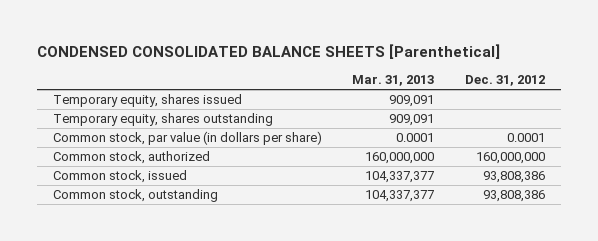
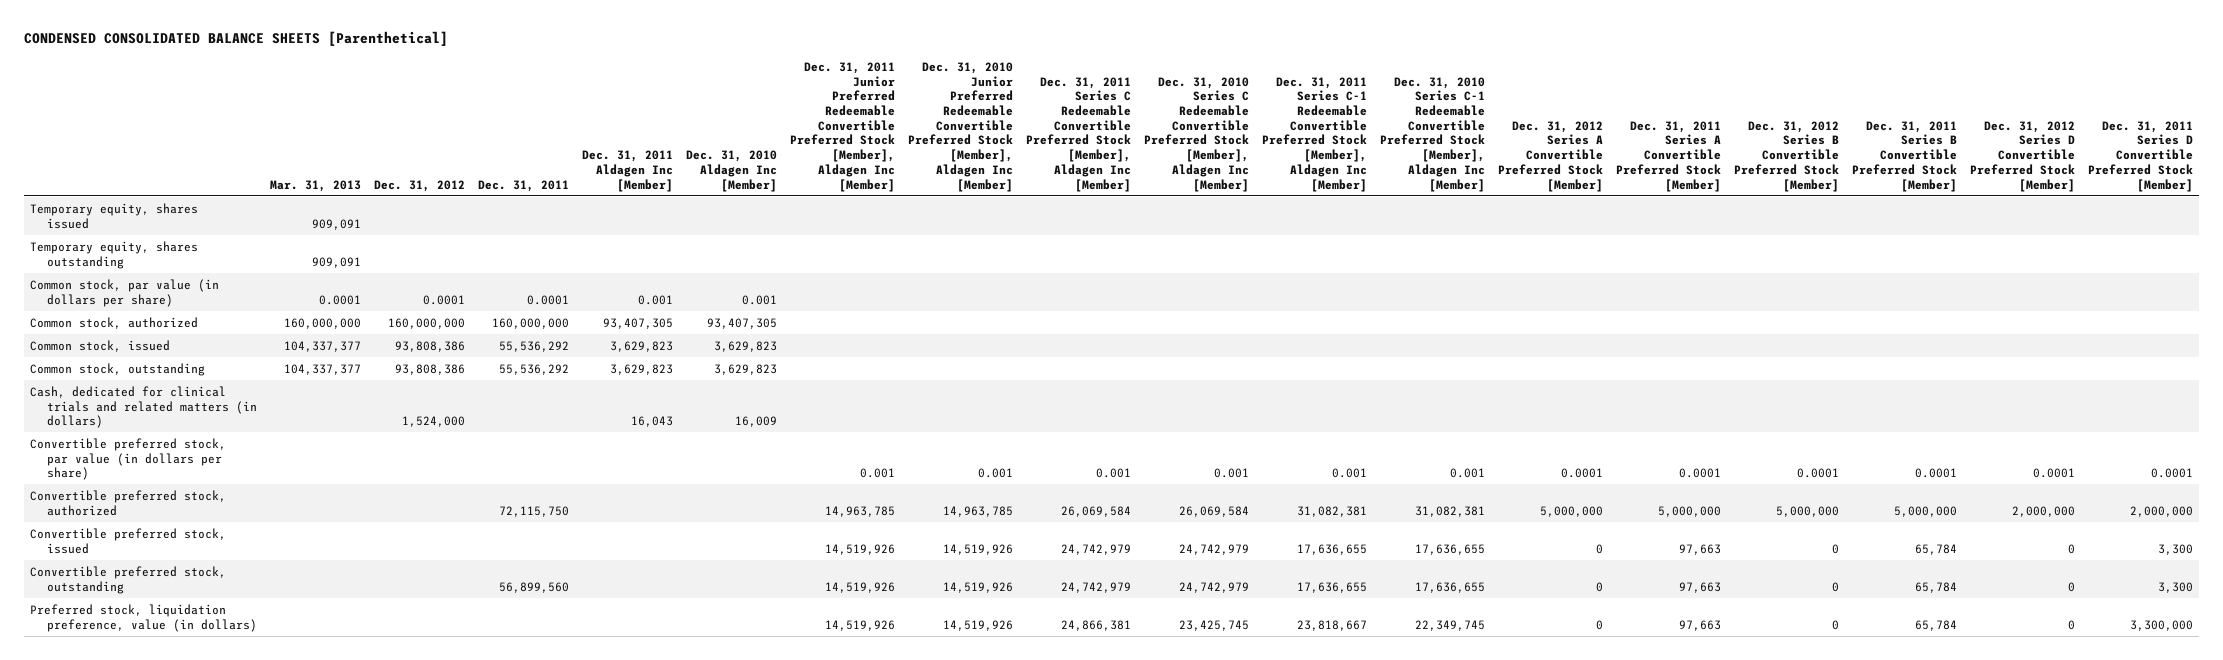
none -> [478,179,570,192] Dec. 31, 2011
none -> [582,150,674,192] Dec. 31, 2011 Aldagen Inc [Member]
none -> [686,150,778,192] Dec. 31, 2010 Aldagen Inc [Member]
none -> [790,61,896,192] Dec. 31, 2011 Junior Preferred Redeemable Convertible Preferred Stock [Member], Aldagen Inc [Member]
none -> [908,61,1014,192] Dec. 31, 2010 Junior Preferred Redeemable Convertible Preferred Stock [Member], Aldagen Inc [Member]
none -> [1025,76,1131,192] Dec. 31, 2011 Series C Redeemable Convertible Preferred Stock [Member], Aldagen Inc [Member]
none -> [1143,76,1249,192] Dec. 31, 2010 Series C Redeemable Convertible Preferred Stock [Member], Aldagen Inc [Member]
none -> [1261,76,1367,192] Dec. 31, 2011 Series C-1 Redeemable Convertible Preferred Stock [Member], Aldagen Inc [Member]
none -> [1379,76,1485,192] Dec. 31, 2010 Series C-1 Redeemable Convertible Preferred Stock [Member], Aldagen Inc [Member]
none -> [1497,120,1603,192] Dec. 31, 2012 Series A Convertible Preferred Stock [Member]
none -> [1615,120,1721,192] Dec. 31, 2011 Series A Convertible Preferred Stock [Member]
none -> [1733,120,1839,192] Dec. 31, 2012 Series B Convertible Preferred Stock [Member]
none -> [1851,120,1957,192] Dec. 31, 2011 Series B Convertible Preferred Stock [Member]
none -> [1969,120,2075,192] Dec. 31, 2012 Series D Convertible Preferred Stock [Member]
none -> [2087,120,2193,192] Dec. 31, 2011 Series D Convertible Preferred Stock [Member]
none -> [30,385,258,429] Cash, dedicated for clinical trials and related matters (in dollars)
none -> [30,437,227,481] Convertible preferred stock, par value (in dollars per share)
none -> [30,489,227,516] Convertible preferred stock, authorized
none -> [30,527,227,554] Convertible preferred stock, issued
none -> [30,565,227,594] Convertible preferred stock, outstanding
none -> [30,603,258,632] Preferred stock, liquidation preference, value (in dollars)

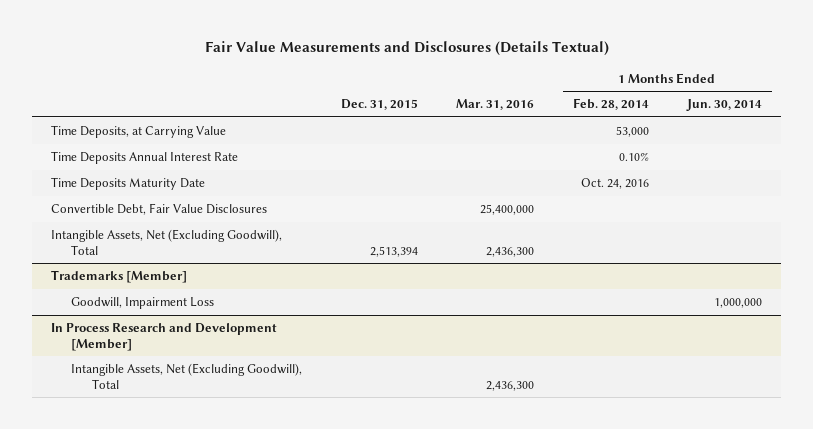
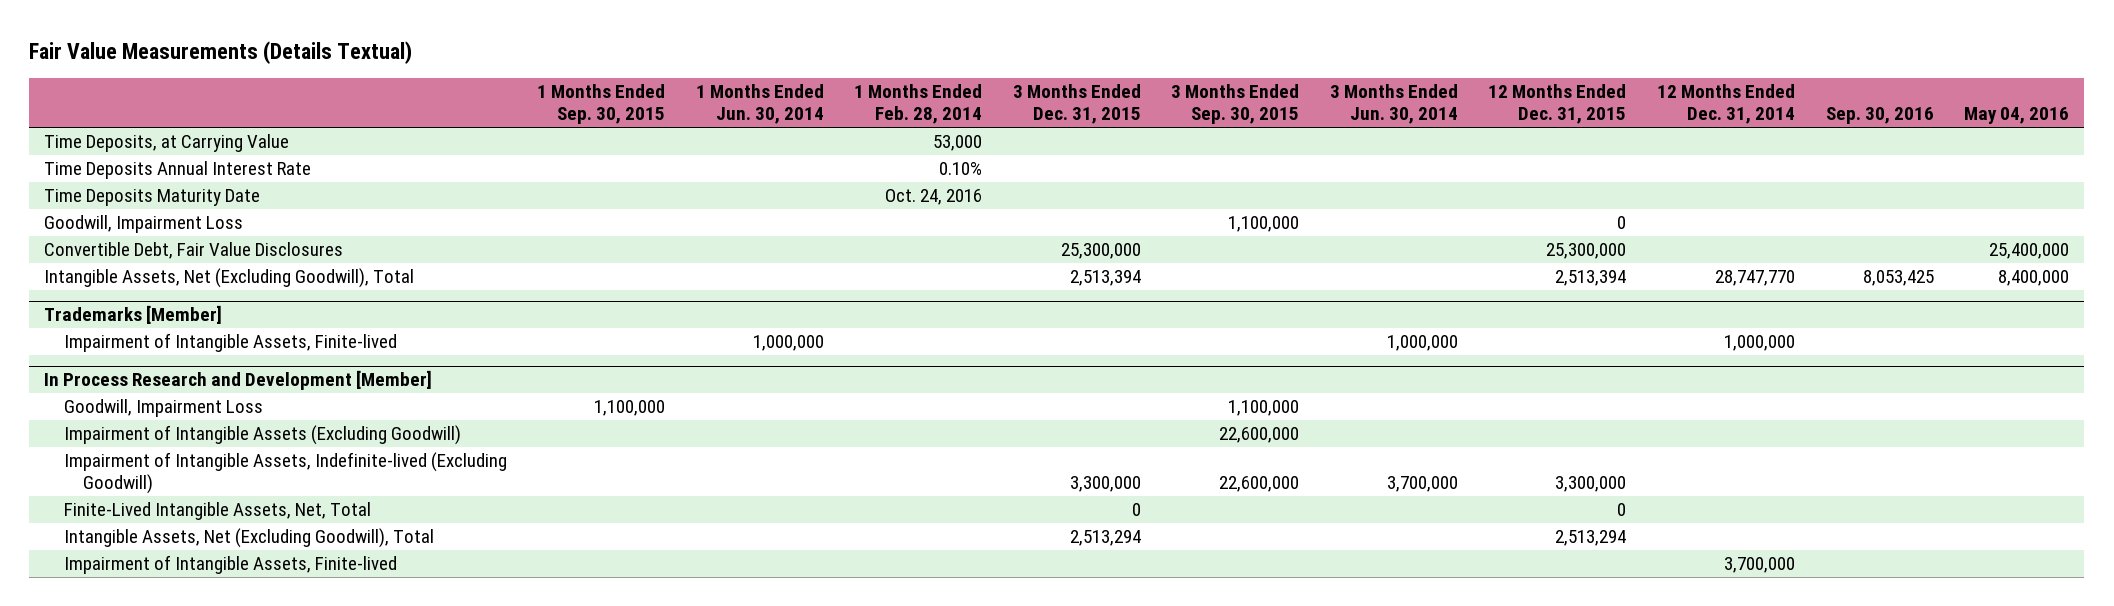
[204,41,609,57] Fair Value Measurements and Disclosures (Details Textual) -> [29,40,413,64] Fair Value Measurements (Details Textual)
[340,99,418,111] Dec. 31, 2015 -> none
[456,99,535,111] Mar. 31, 2016 -> none
none -> [537,84,666,125] 1 Months Ended Sep. 30, 2015
none -> [1012,84,1141,125] 3 Months Ended Dec. 31, 2015
none -> [1171,84,1300,125] 3 Months Ended Sep. 30, 2015
none -> [1329,84,1458,125] 3 Months Ended Jun. 30, 2014
none -> [1488,84,1627,125] 12 Months Ended Dec. 31, 2015
none -> [1657,84,1796,125] 12 Months Ended Dec. 31, 2014
none -> [1825,107,1934,125] Sep. 30, 2016
none -> [1964,107,2070,125] May 04, 2016
none -> [44,215,244,234] Goodwill, Impairment Loss
[71,297,215,310] Goodwill, Impairment Loss -> none
none -> [63,333,397,353] Impairment of Intangible Assets, Finite-lived
none -> [63,399,263,418] Goodwill, Impairment Loss
none -> [63,425,461,446] Impairment of Intangible Assets (Excluding Goodwill)
none -> [63,452,507,495] Impairment of Intangible Assets, Indefinite-lived (Excluding Goodwill)
none -> [63,502,371,521] Finite-Lived Intangible Assets, Net, Total
none -> [63,555,397,575] Impairment of Intangible Assets, Finite-lived

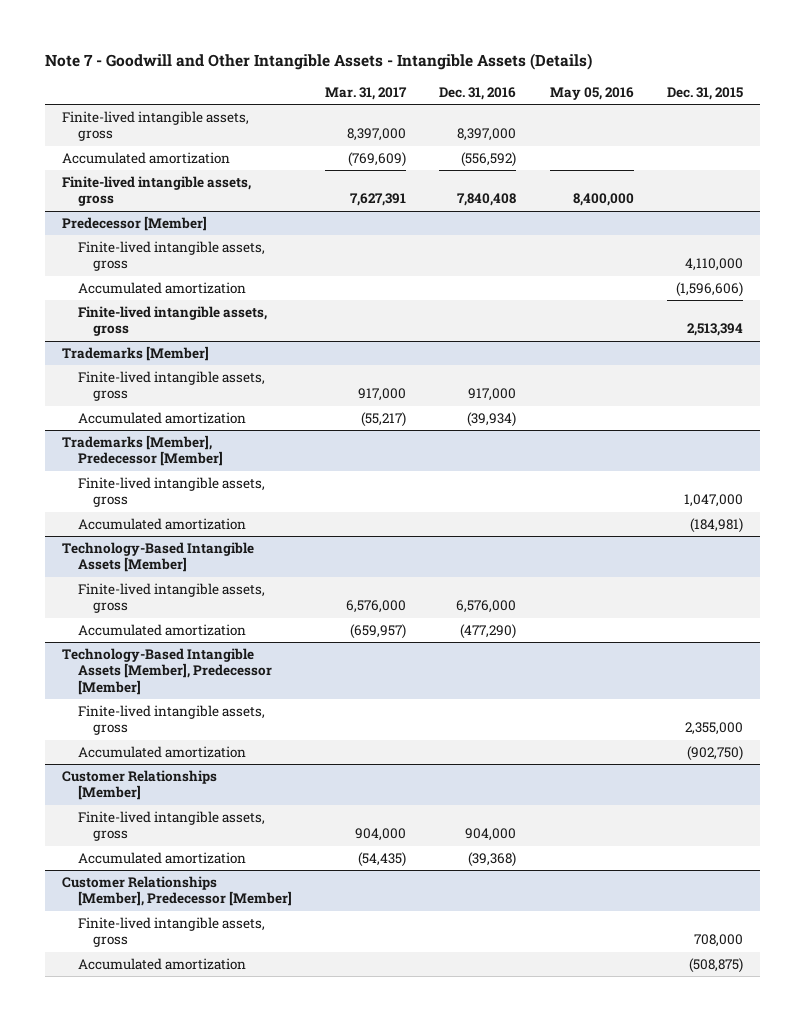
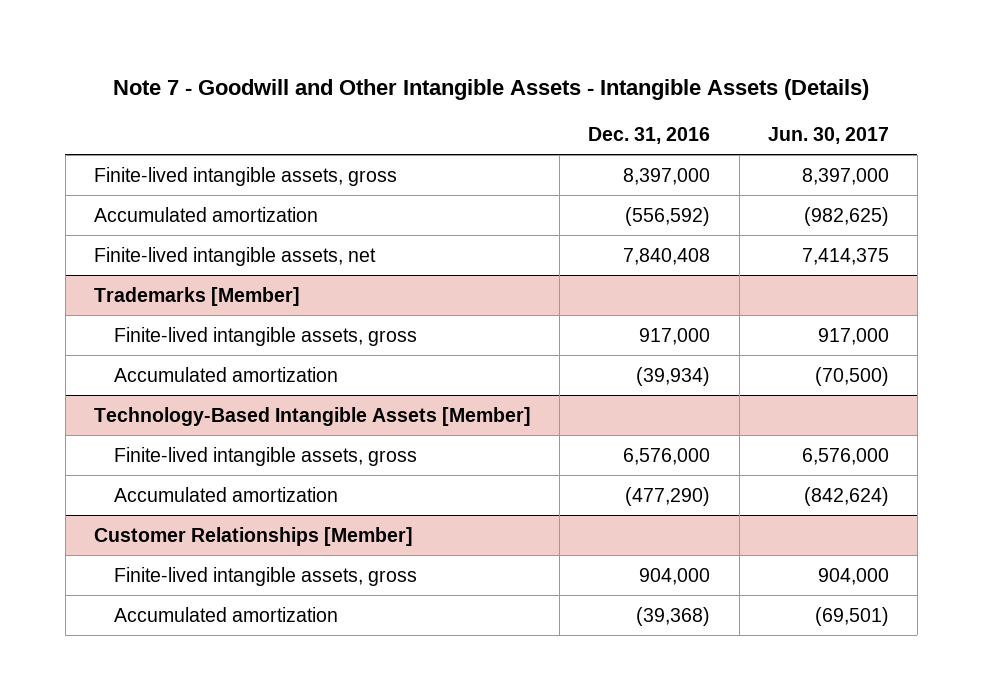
[324,86,407,100] Mar. 31, 2017 -> none
[549,86,634,100] May 05, 2016 -> none
[666,86,743,100] Dec. 31, 2015 -> none
none -> [767,127,889,145] Jun. 30, 2017
[62,215,208,231] Predecessor [Member] -> none
[77,240,265,272] Finite-lived intangible assets, gross -> none
[77,281,246,294] Accumulated amortization -> none
[77,305,267,337] Finite-lived intangible assets, gross -> none
[62,175,252,207] Finite-lived intangible assets, gross -> [93,246,376,266] Finite-lived intangible assets, net
[62,434,223,467] Trademarks [Member], Predecessor [Member] -> none
[77,476,265,508] Finite-lived intangible assets, gross -> none
[77,517,246,530] Accumulated amortization -> none
[62,647,272,696] Technology-Based Intangible Assets [Member], Predecessor [Member] -> none
[77,704,265,736] Finite-lived intangible assets, gross -> none
[77,745,246,758] Accumulated amortization -> none
[62,875,292,907] Customer Relationships [Member], Predecessor [Member] -> none
[77,916,265,948] Finite-lived intangible assets, gross -> none
[77,957,246,970] Accumulated amortization -> none

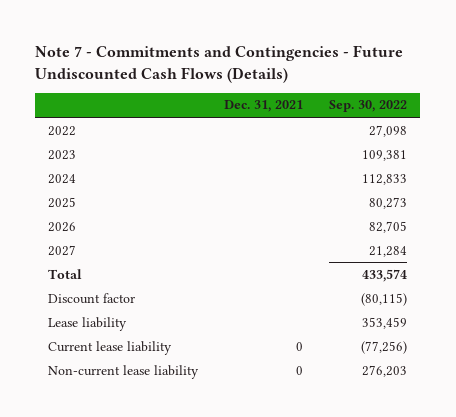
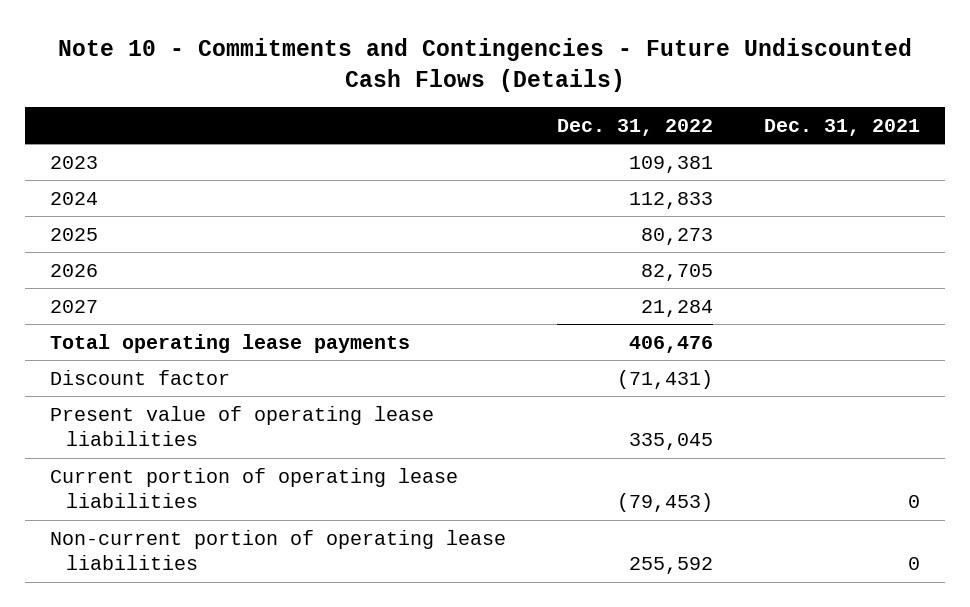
[35,45,404,83] Note 7 - Commitments and Contingencies - Future Undiscounted Cash Flows (Details) -> [57,37,912,93] Note 10 - Commitments and Contingencies - Future Undiscounted Cash Flows (Details)
[329,100,408,113] Sep. 30, 2022 -> none
none -> [556,118,713,136] Dec. 31, 2022
[48,125,77,136] 2022 -> none
[48,268,83,279] Total -> [49,333,410,353] Total operating lease payments
[48,316,128,331] Lease liability -> [49,405,434,447] Present value of operating lease liabilities
[48,340,173,355] Current lease liability -> [49,467,458,509] Current portion of operating lease liabilities
[48,364,200,379] Non-current lease liability -> [49,529,506,571] Non-current portion of operating lease liabilities

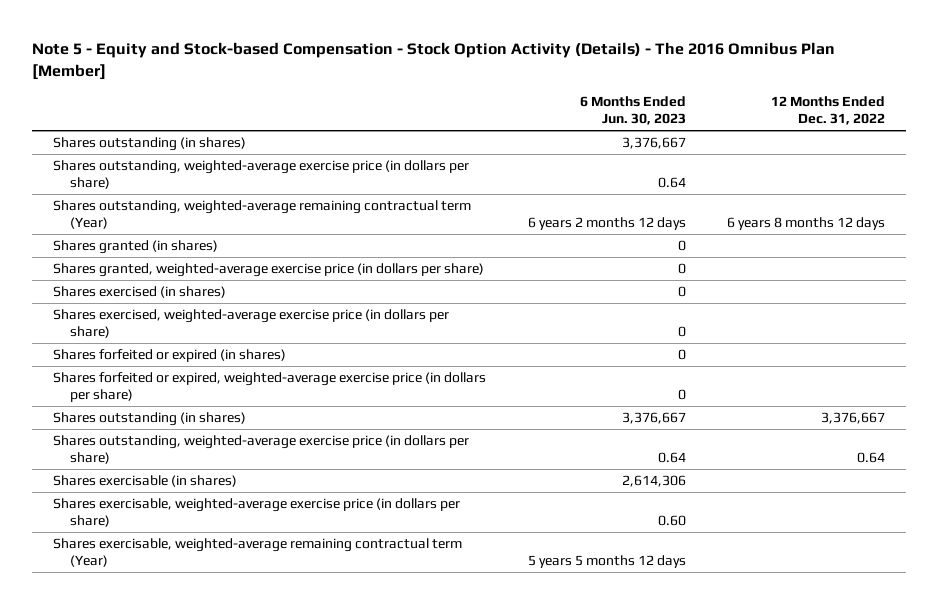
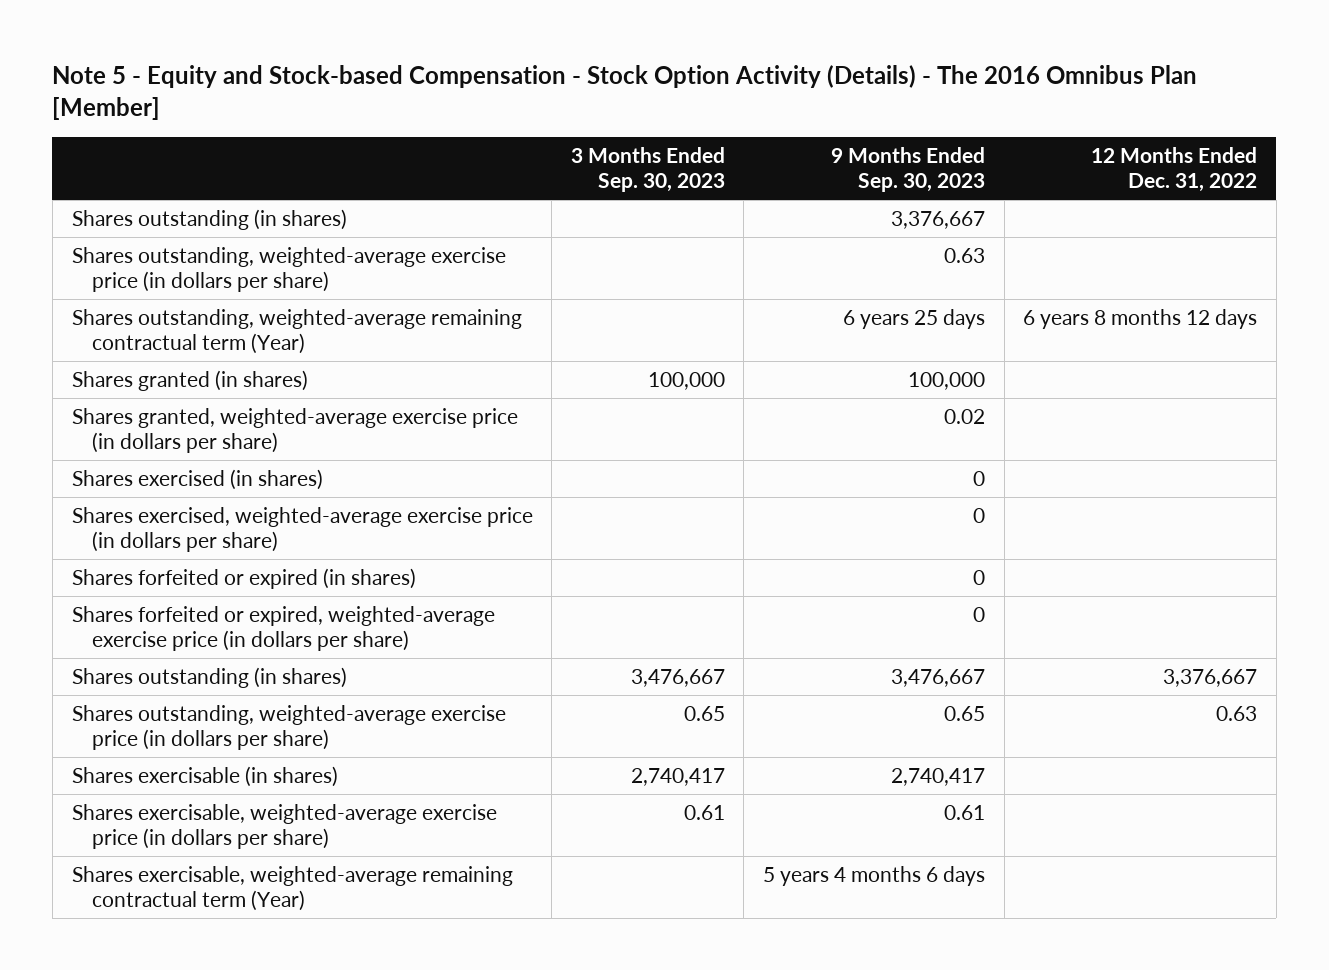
[579,96,686,126] 6 Months Ended Jun. 30, 2023 -> none
none -> [570,146,725,193] 3 Months Ended Sep. 30, 2023
none -> [831,146,986,193] 9 Months Ended Sep. 30, 2023
[857,452,886,464] 0.64 -> [1216,706,1258,722] 0.63

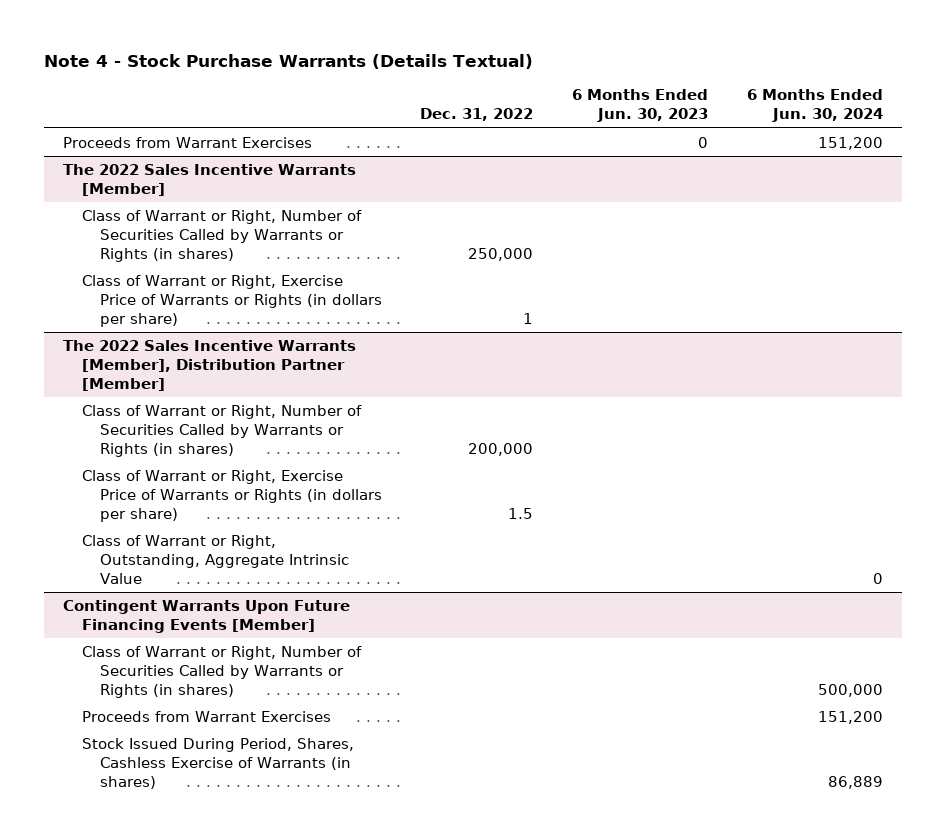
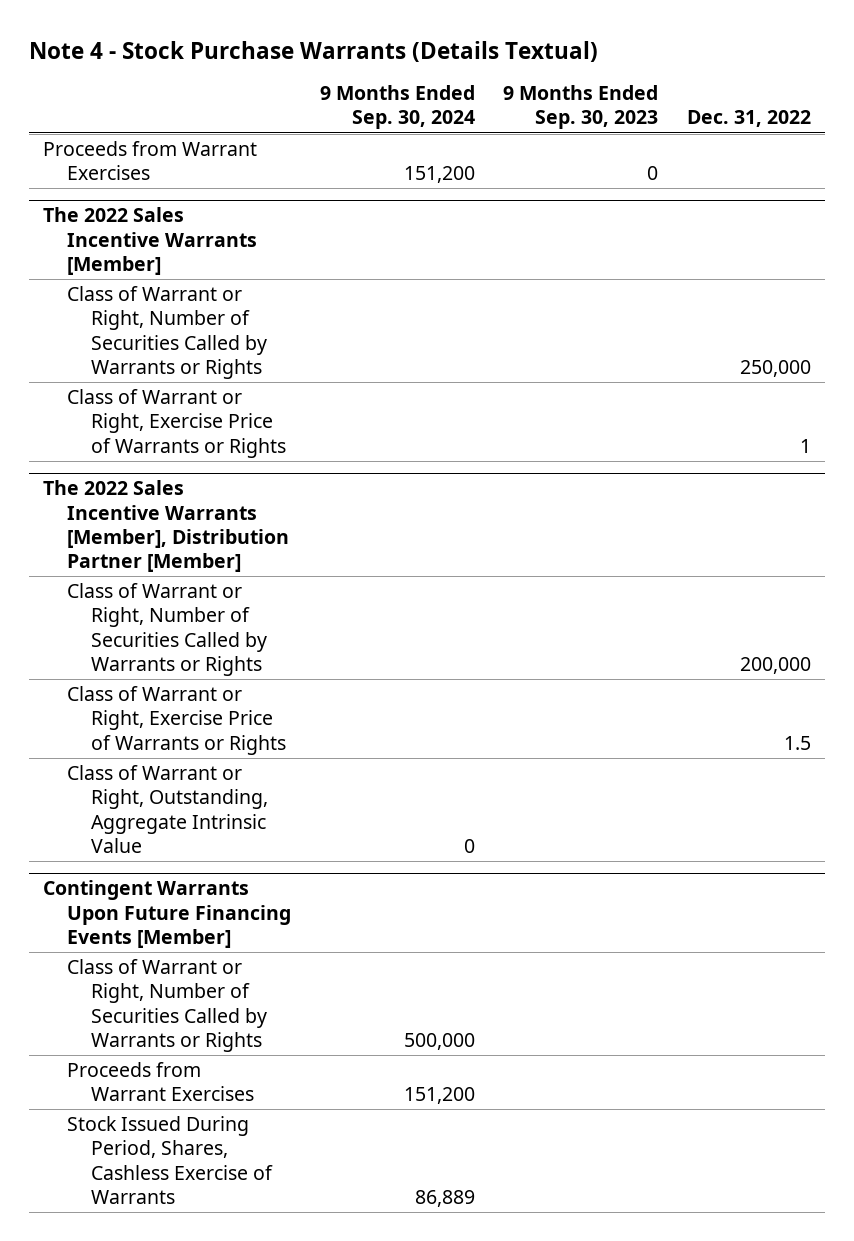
[572,89,709,123] 6 Months Ended Jun. 30, 2023 -> none
[746,89,883,123] 6 Months Ended Jun. 30, 2024 -> none
none -> [319,85,475,130] 9 Months Ended Sep. 30, 2024
none -> [503,85,659,130] 9 Months Ended Sep. 30, 2023
[81,209,362,262] Class of Warrant or Right, Number of Securities Called by Warrants or Rights (in shares) -> [66,286,268,380] Class of Warrant or Right, Number of Securities Called by Warrants or Rights
[81,274,382,327] Class of Warrant or Right, Exercise Price of Warrants or Rights (in dollars per share) -> [66,389,287,458] Class of Warrant or Right, Exercise Price of Warrants or Rights
[81,404,362,457] Class of Warrant or Right, Number of Securities Called by Warrants or Rights (in shares) -> [66,583,268,677] Class of Warrant or Right, Number of Securities Called by Warrants or Rights
[81,469,382,522] Class of Warrant or Right, Exercise Price of Warrants or Rights (in dollars per share) -> [66,686,287,755] Class of Warrant or Right, Exercise Price of Warrants or Rights
[81,645,362,698] Class of Warrant or Right, Number of Securities Called by Warrants or Rights (in shares) -> [66,959,268,1053] Class of Warrant or Right, Number of Securities Called by Warrants or Rights
[81,737,354,789] Stock Issued During Period, Shares, Cashless Exercise of Warrants (in shares) -> [66,1116,274,1205] Stock Issued During Period, Shares, Cashless Exercise of Warrants

